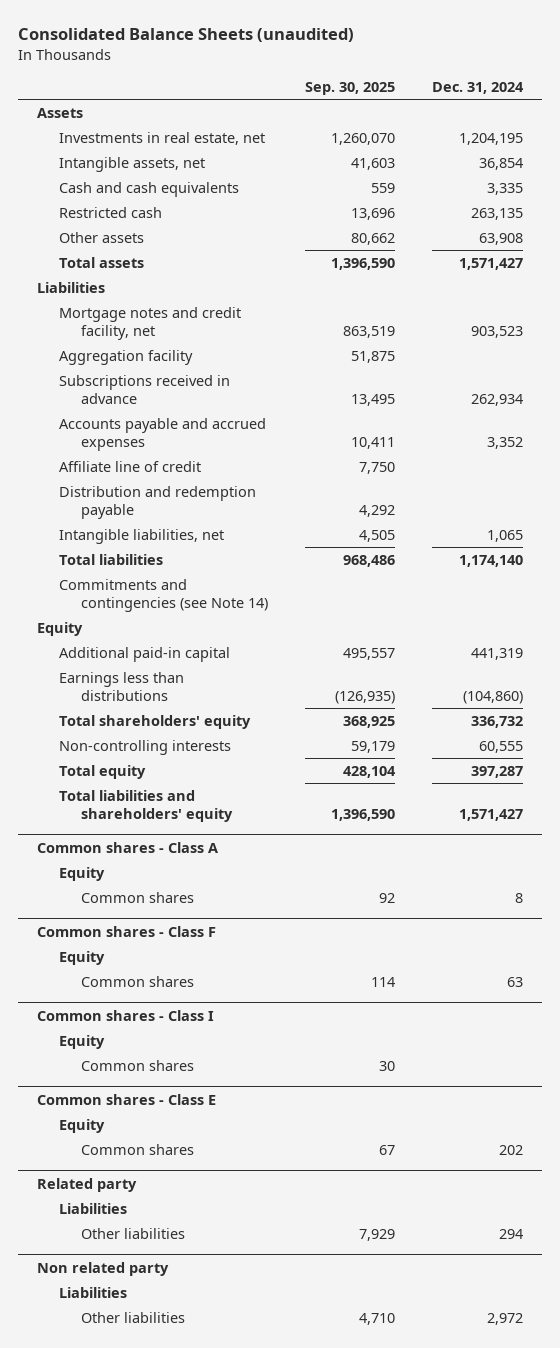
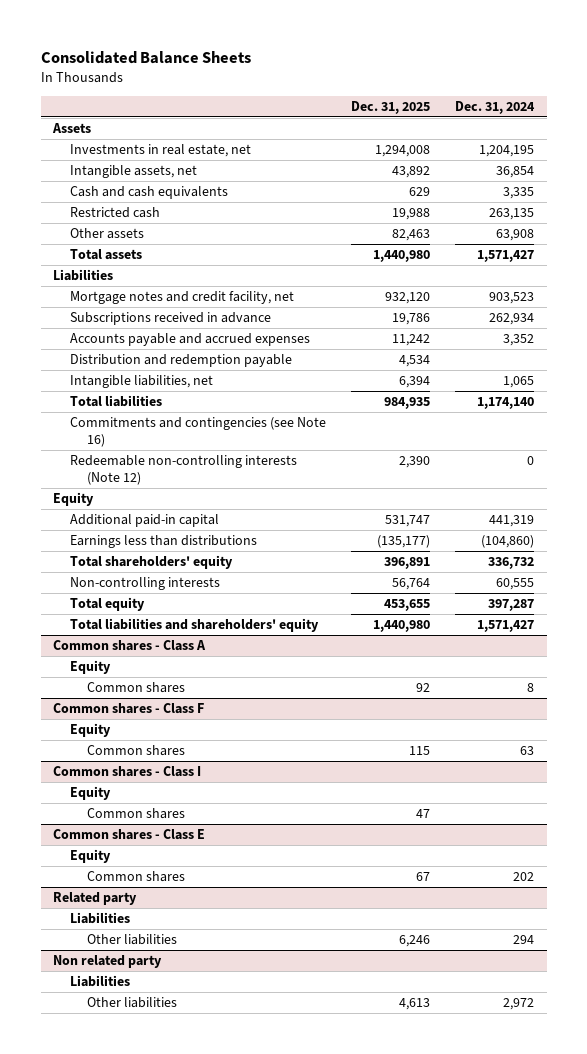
[18,28,355,43] Consolidated Balance Sheets (unaudited) -> [40,50,251,64] Consolidated Balance Sheets
[305,81,396,95] Sep. 30, 2025 -> none
none -> [350,101,430,115] Dec. 31, 2025
[58,349,193,365] Aggregation facility -> none
[58,460,201,472] Affiliate line of credit -> none
[58,578,269,612] Commitments and contingencies (see Note 14) -> [69,417,326,448] Commitments and contingencies (see Note 16)
none -> [69,455,297,486] Redeemable non-controlling interests (Note 12)

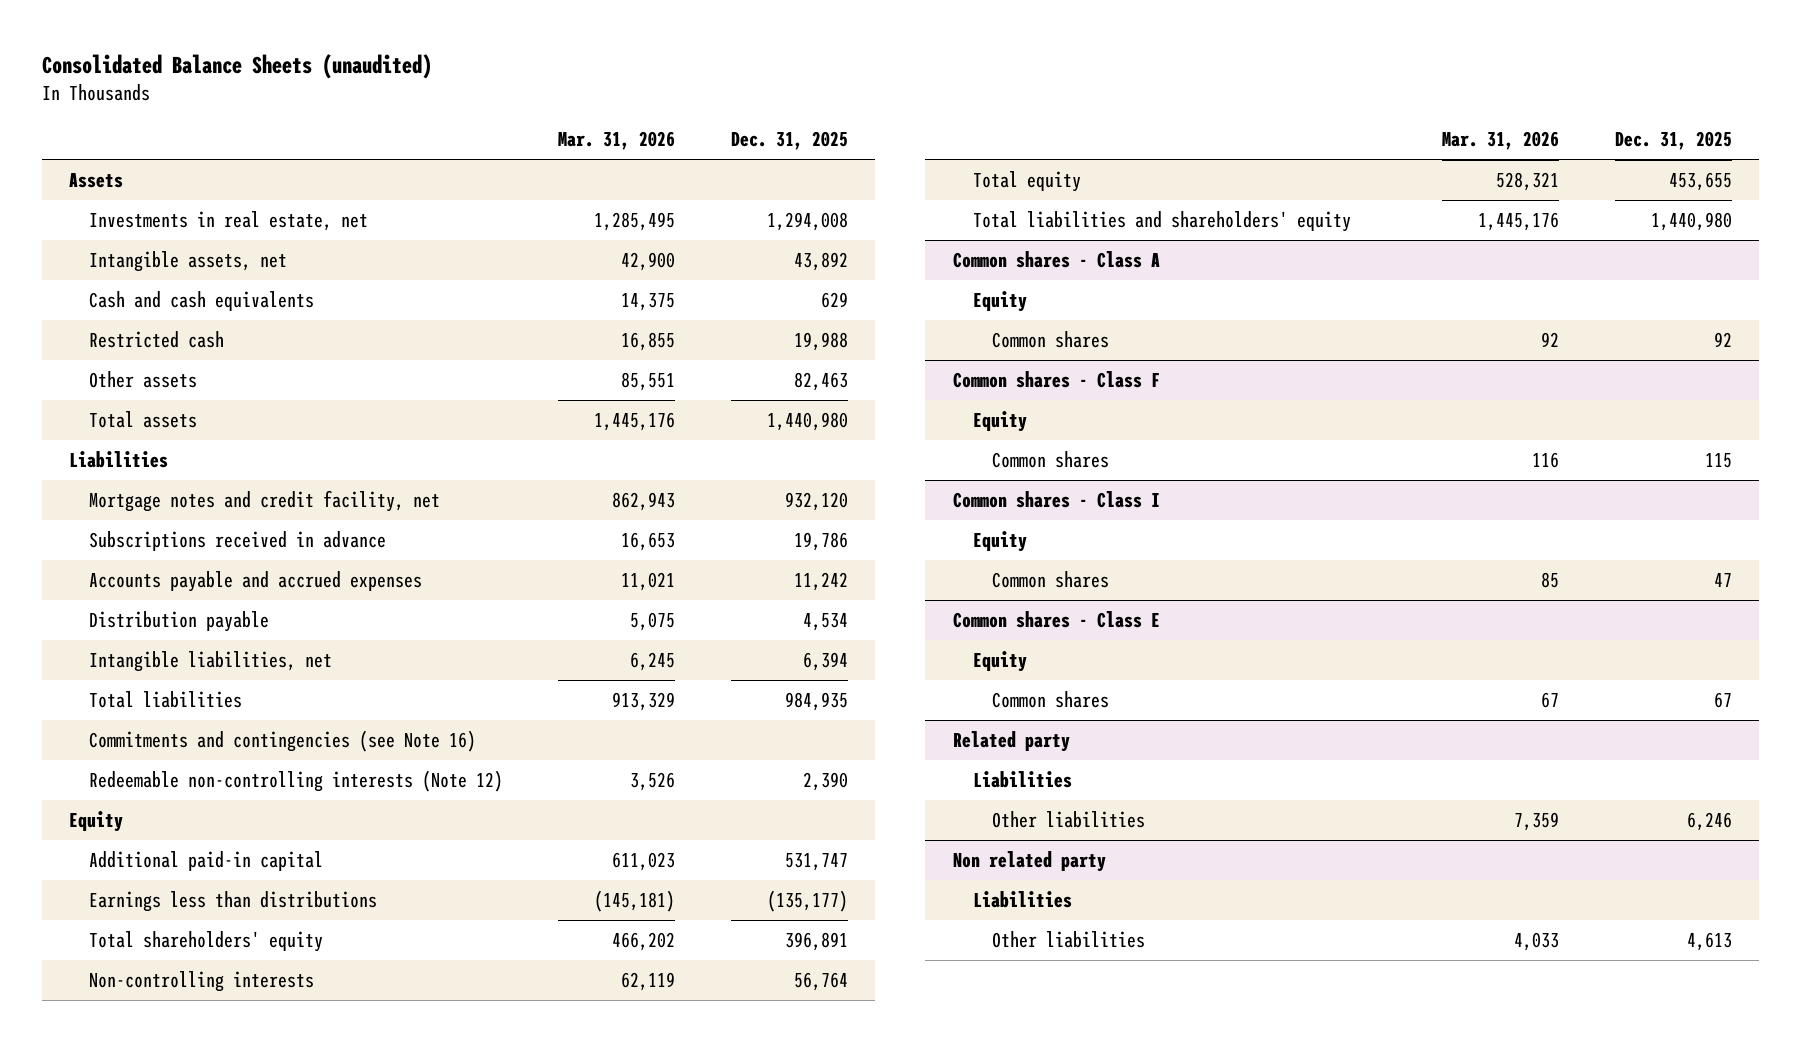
[40,50,251,64] Consolidated Balance Sheets -> [41,53,432,79] Consolidated Balance Sheets (unaudited)
[455,101,536,115] Dec. 31, 2024 -> none
none -> [558,131,676,151] Mar. 31, 2026
[69,354,292,368] Distribution and redemption payable -> [88,610,269,632] Distribution payable

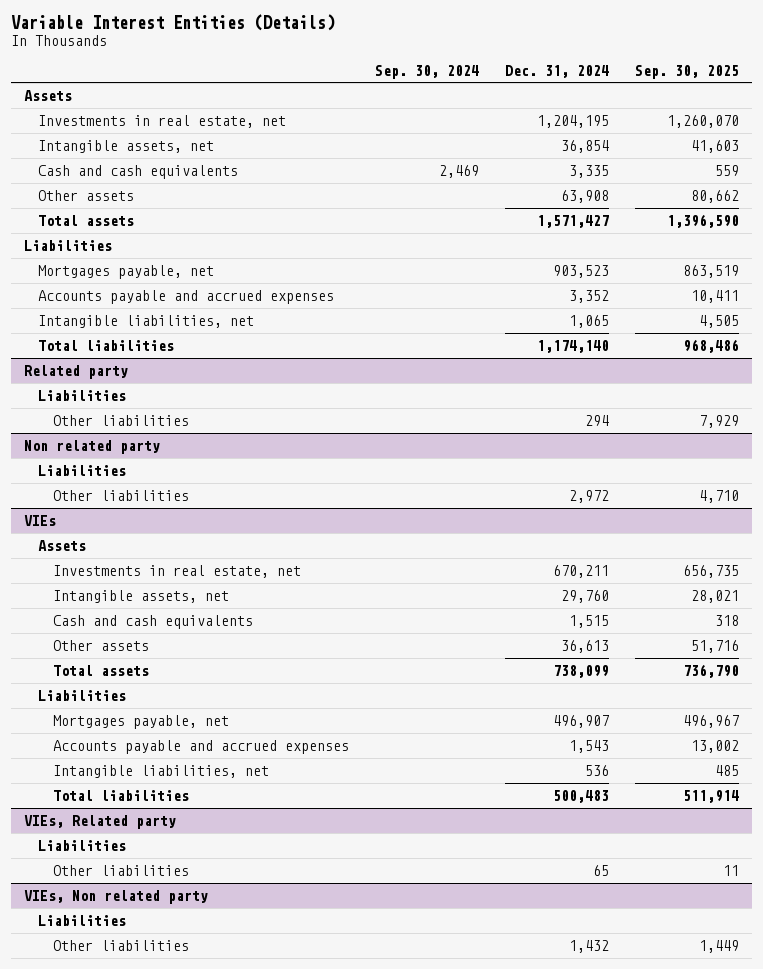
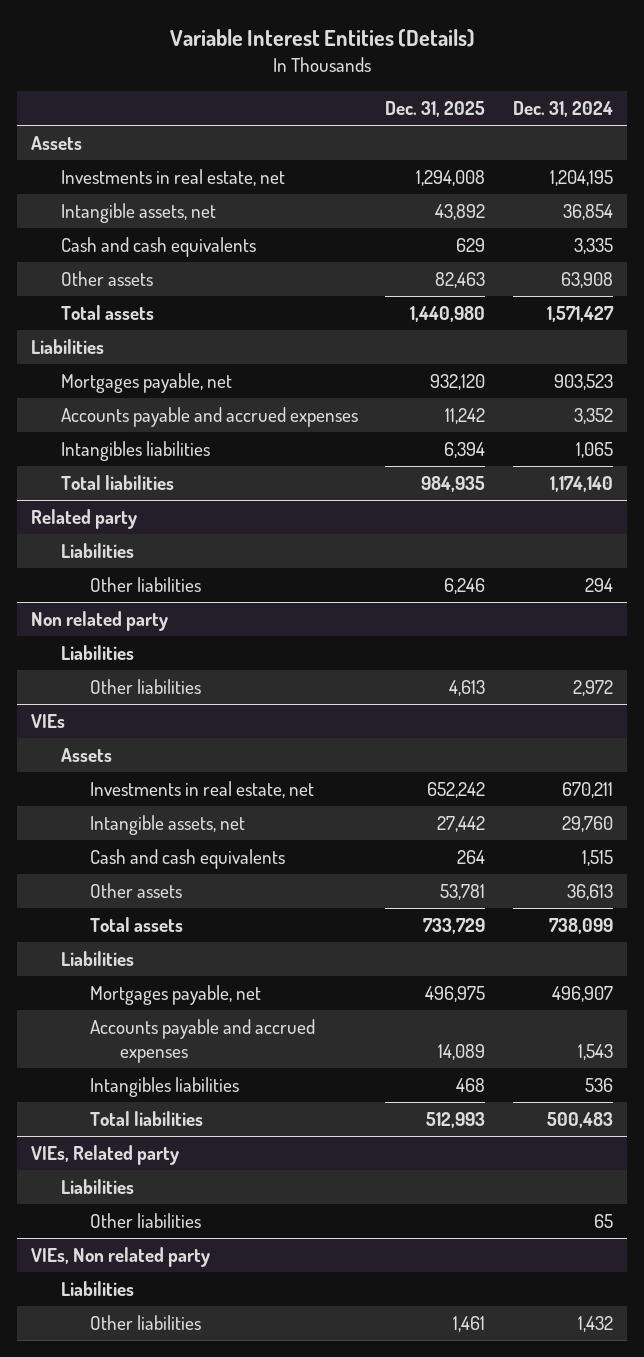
[374,64,479,79] Sep. 30, 2024 -> none
[635,64,740,79] Sep. 30, 2025 -> none
none -> [385,101,486,118] Dec. 31, 2025
[38,314,255,328] Intangible liabilities, net -> [60,441,210,462] Intangibles liabilities
[52,764,269,778] Intangible liabilities, net -> [90,1077,240,1098] Intangibles liabilities

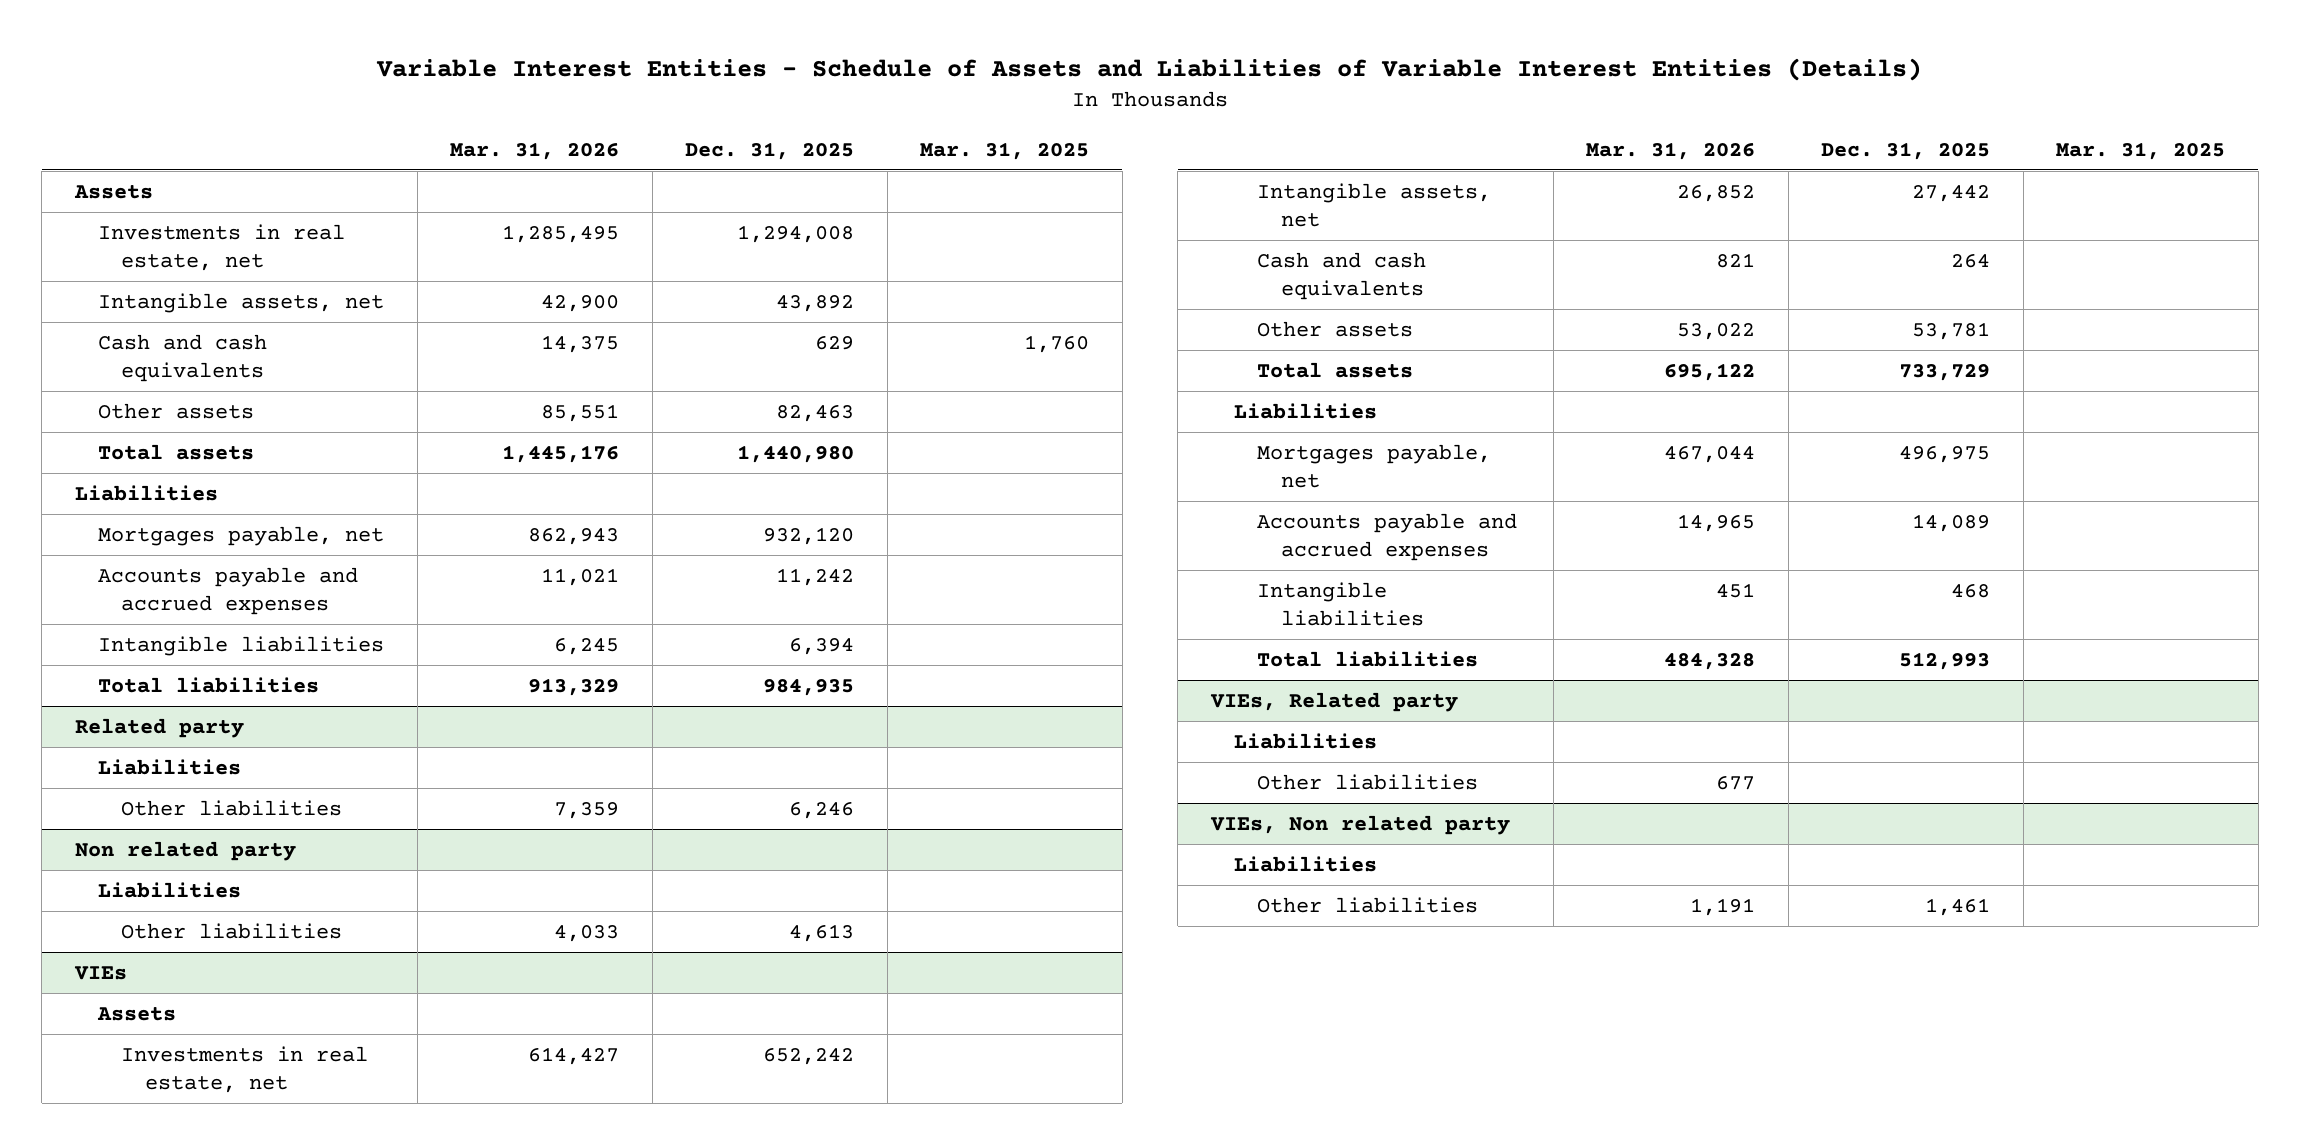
[170,29,476,48] Variable Interest Entities (Details) -> [375,58,1922,82] Variable Interest Entities - Schedule of Assets and Liabilities of Variable Interest Entities (Details)
[513,101,614,118] Dec. 31, 2024 -> none
none -> [450,141,620,160] Mar. 31, 2026
none -> [920,141,1090,160] Mar. 31, 2025
[60,441,210,462] Intangibles liabilities -> [98,636,385,657] Intangible liabilities
[90,1077,240,1098] Intangibles liabilities -> [1257,582,1424,626] Intangible liabilities

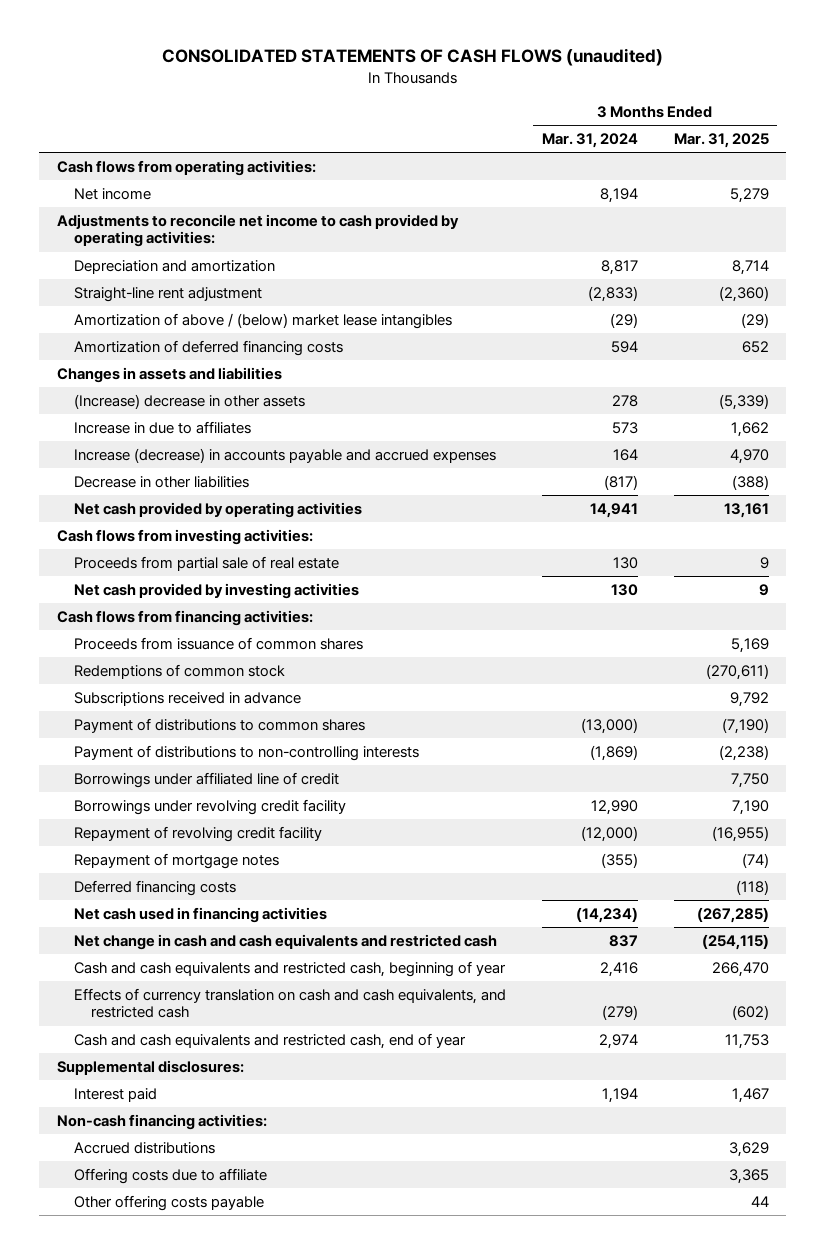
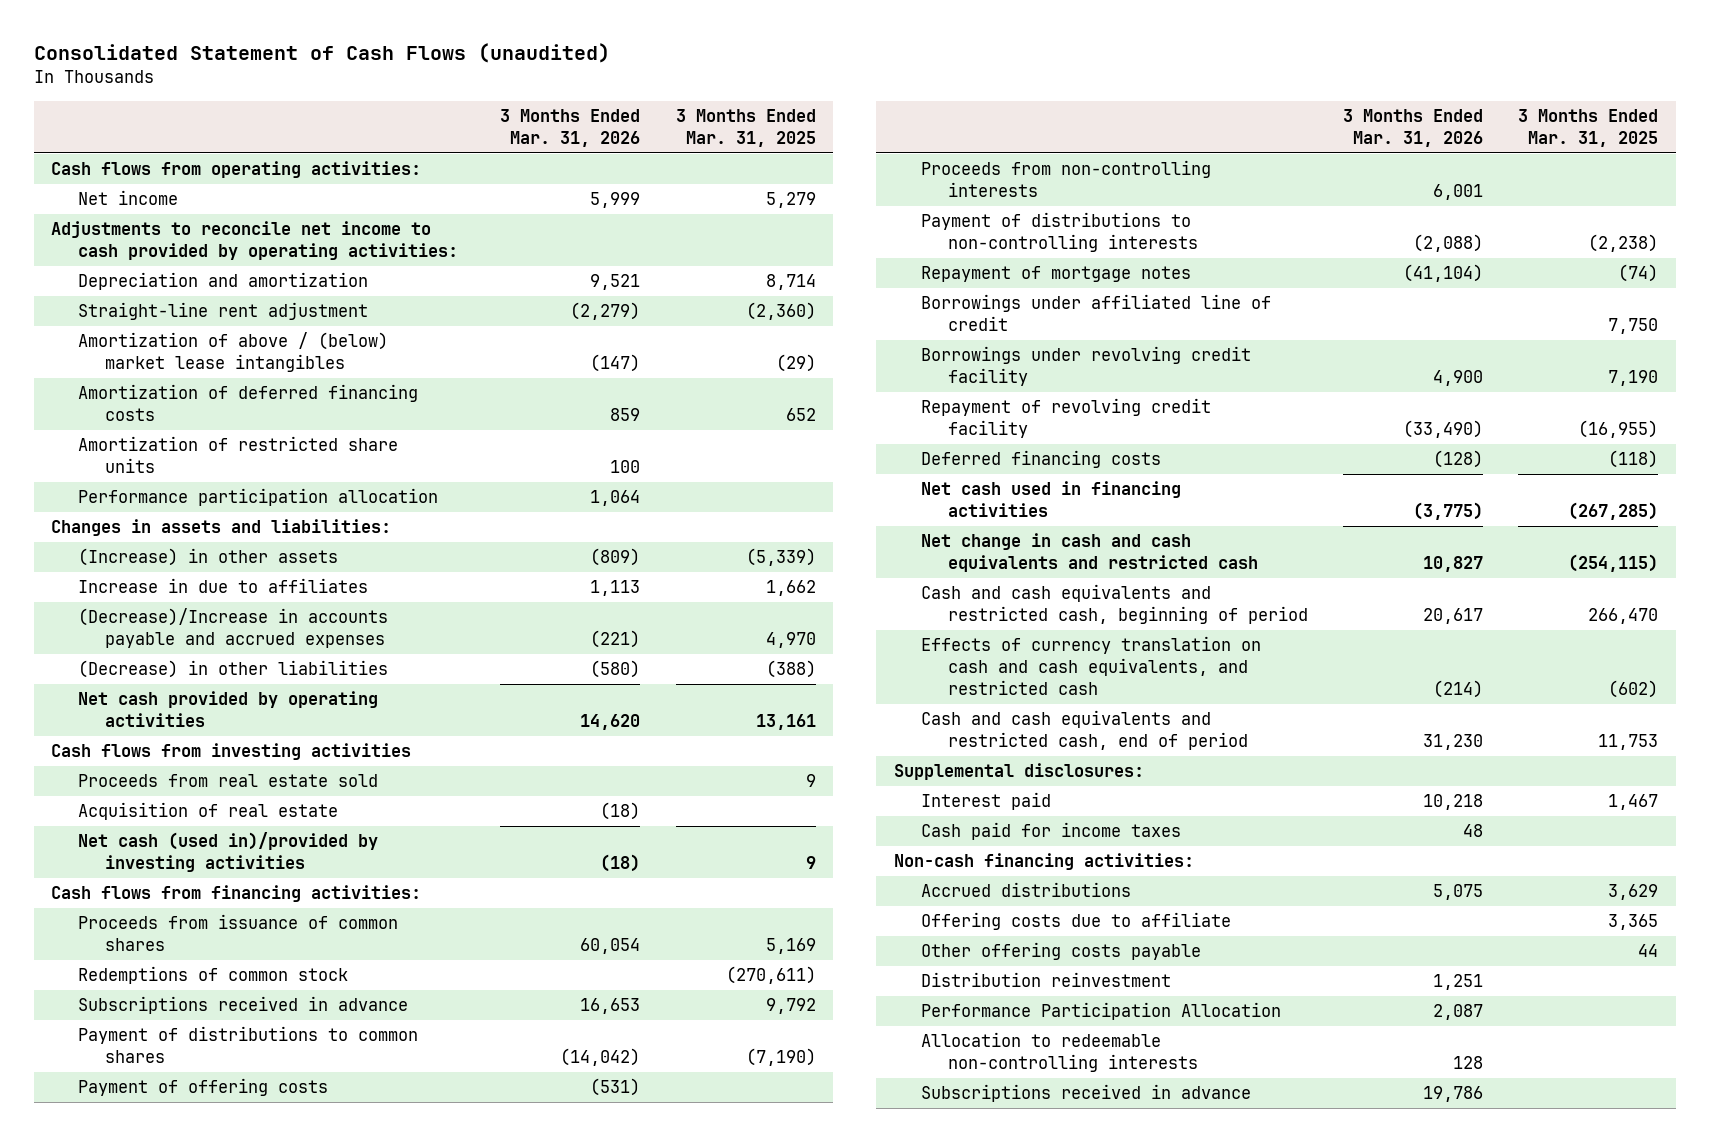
[161,48,663,67] CONSOLIDATED STATEMENTS OF CASH FLOWS (unaudited) -> [33,43,610,64] Consolidated Statement of Cash Flows (unaudited)
[541,133,638,149] Mar. 31, 2024 -> none
none -> [500,108,641,148] 3 Months Ended Mar. 31, 2026
none -> [78,436,399,474] Amortization of restricted share units
none -> [78,488,439,507] Performance participation allocation
[56,366,282,383] Changes in assets and liabilities -> [51,519,392,537] Changes in assets and liabilities:
[74,393,306,409] (Increase) decrease in other assets -> [78,548,339,567] (Increase) in other assets
[74,447,497,463] Increase (decrease) in accounts payable and accrued expenses -> [78,608,389,649] (Decrease)/Increase in accounts payable and accrued expenses
[74,475,250,488] Decrease in other liabilities -> [78,660,389,679] (Decrease) in other liabilities
[56,528,313,545] Cash flows from investing activities: -> [51,743,412,761] Cash flows from investing activities
[74,555,340,571] Proceeds from partial sale of real estate -> [78,774,379,788] Proceeds from real estate sold
none -> [78,802,339,821] Acquisition of real estate
[74,582,360,599] Net cash provided by investing activities -> [78,832,379,873] Net cash (used in)/provided by investing activities
none -> [78,1078,329,1097] Payment of offering costs
none -> [920,160,1211,198] Proceeds from non-controlling interests
[74,852,280,869] Repayment of mortgage notes -> [920,266,1191,283] Repayment of mortgage notes
[74,960,507,977] Cash and cash equivalents and restricted cash, beginning of year -> [920,584,1308,625] Cash and cash equivalents and restricted cash, beginning of period
[74,1032,467,1049] Cash and cash equivalents and restricted cash, end of year -> [920,710,1248,751] Cash and cash equivalents and restricted cash, end of period
none -> [920,822,1181,841] Cash paid for income taxes
none -> [920,972,1171,988] Distribution reinvestment
none -> [920,1002,1281,1021] Performance Participation Allocation
none -> [920,1032,1198,1073] Allocation to redeemable non-controlling interests
none -> [920,1084,1251,1103] Subscriptions received in advance

